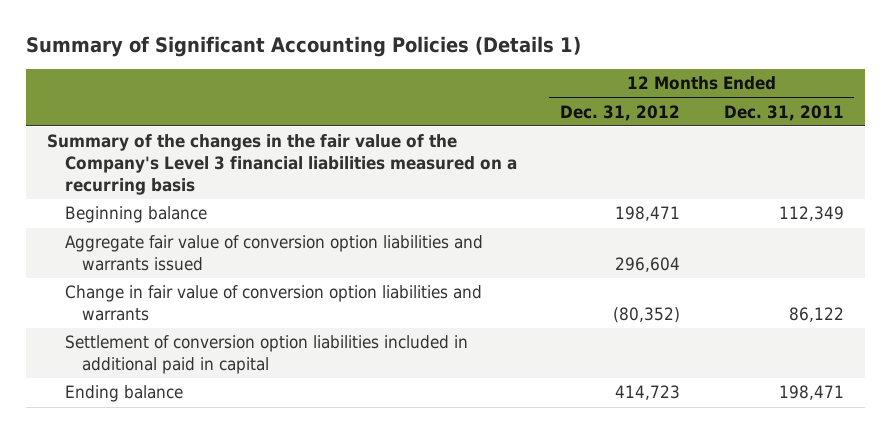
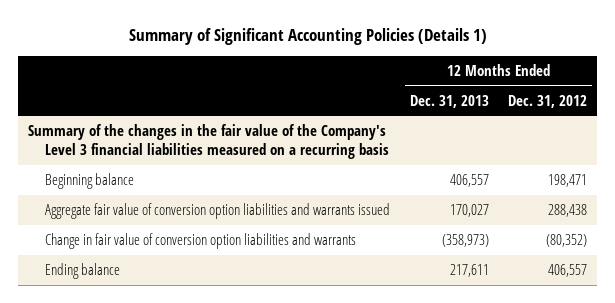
[723,104,844,121] Dec. 31, 2011 -> none
none -> [409,94,489,108] Dec. 31, 2013
[615,257,681,273] 296,604 -> [548,204,588,218] 288,438
[64,335,468,375] Settlement of conversion option liabilities included in additional paid in capital -> none
[615,385,681,401] 414,723 -> [548,264,588,278] 406,557

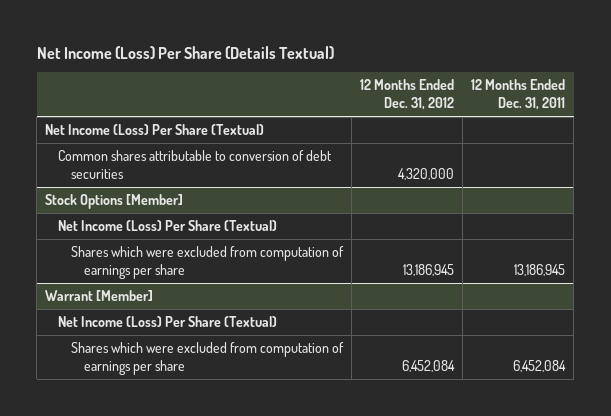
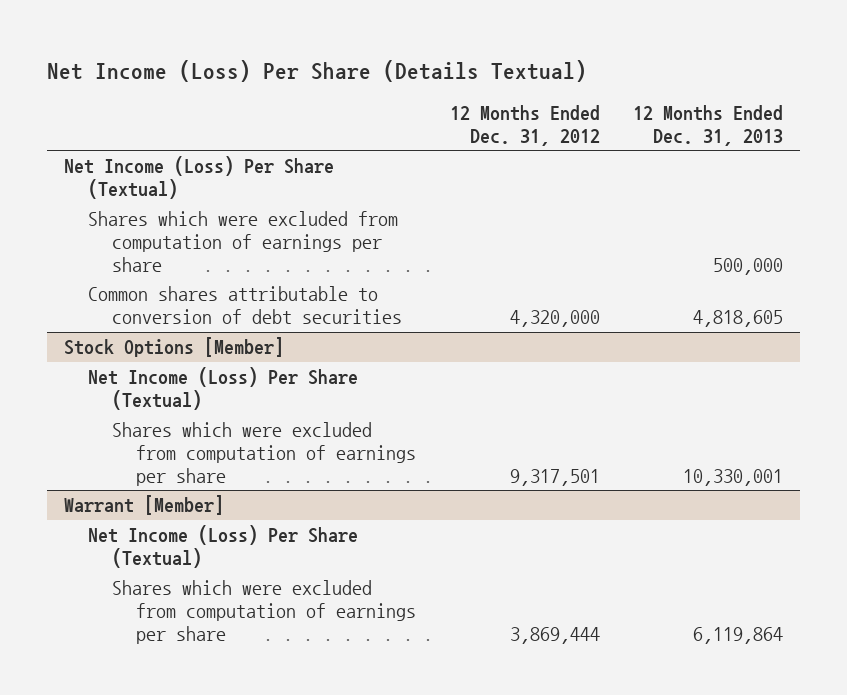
[471,79,566,111] 12 Months Ended Dec. 31, 2011 -> none
none -> [633,104,784,146] 12 Months Ended Dec. 31, 2013
none -> [87,211,398,272] Shares which were excluded from computation of earnings per share
[403,263,455,276] 13,186,945 -> [509,468,600,486] 9,317,501
[402,359,456,372] 6,452,084 -> [509,626,600,644] 3,869,444

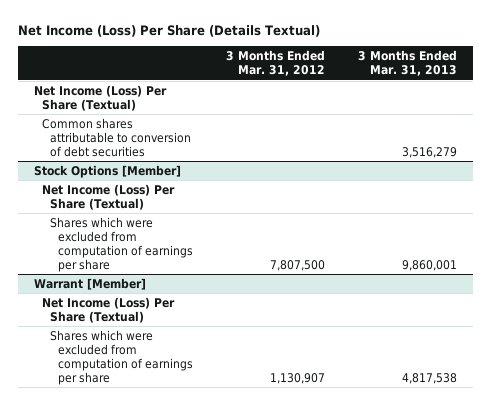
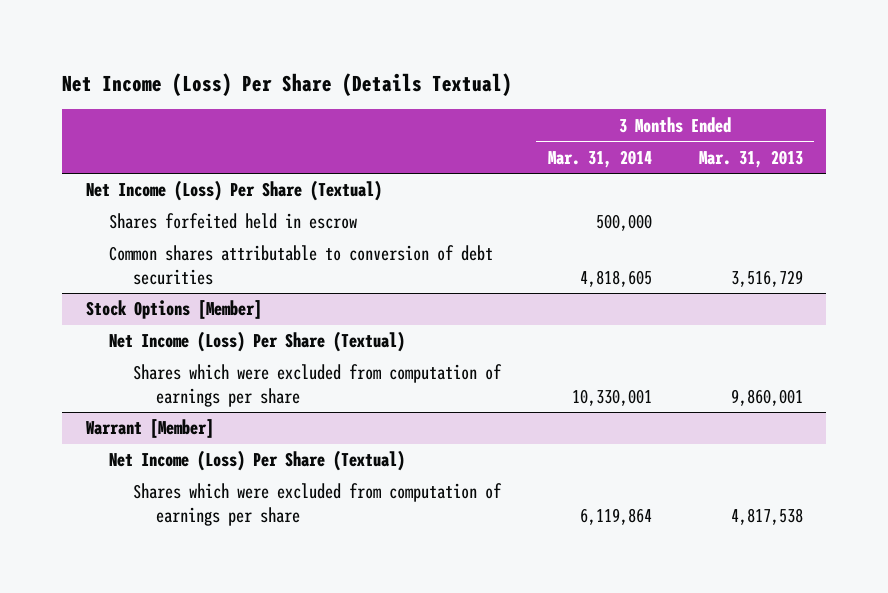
[225,50,325,77] 3 Months Ended Mar. 31, 2012 -> none
none -> [547,149,652,168] Mar. 31, 2014
none -> [109,213,358,230] Shares forfeited held in escrow
[401,146,457,158] 3,516,279 -> [730,269,803,287] 3,516,729

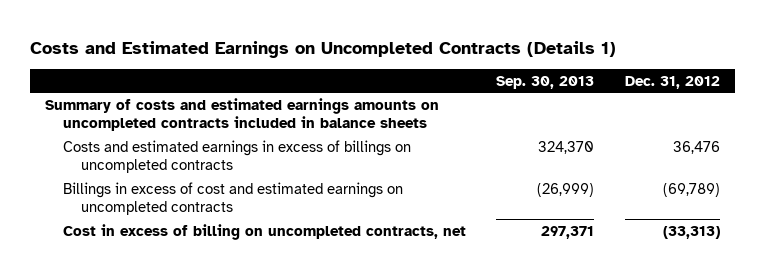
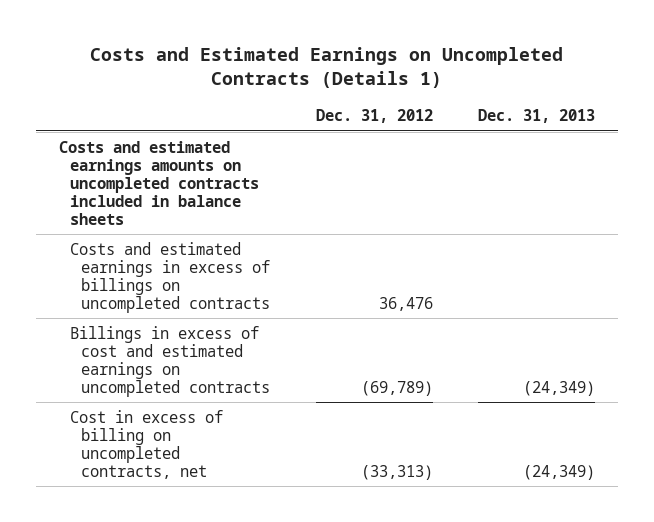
[496,75,595,89] Sep. 30, 2013 -> none
none -> [477,109,595,124] Dec. 31, 2013
[45,97,440,131] Summary of costs and estimated earnings amounts on uncompleted contracts included in balance sheets -> [58,140,260,226] Costs and estimated earnings amounts on uncompleted contracts included in balance sheets

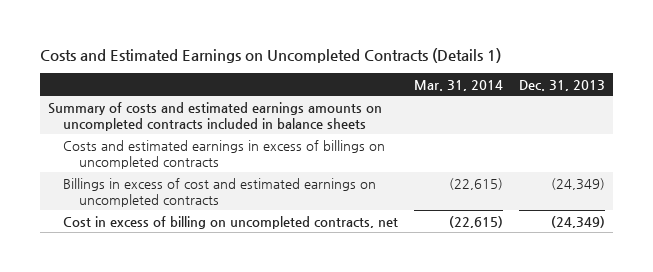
[315,109,433,124] Dec. 31, 2012 -> none
none -> [414,79,504,91] Mar. 31, 2014
[58,140,260,226] Costs and estimated earnings amounts on uncompleted contracts included in balance sheets -> [47,101,382,131] Summary of costs and estimated earnings amounts on uncompleted contracts included in balance sheets

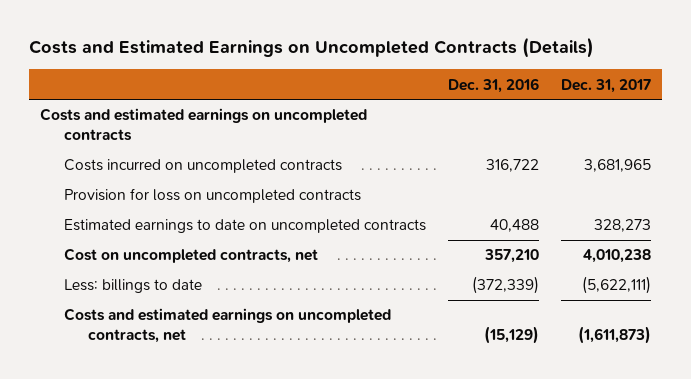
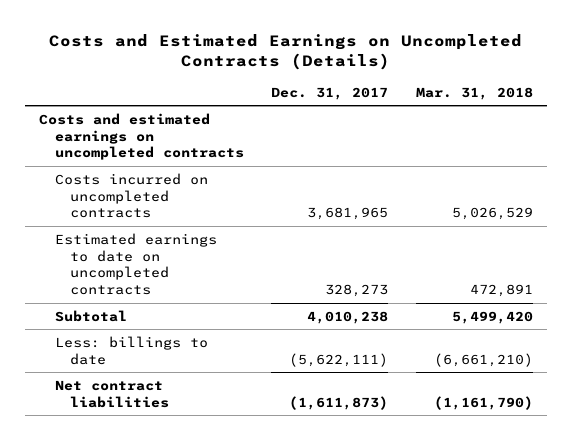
[447,77,539,93] Dec. 31, 2016 -> none
none -> [415,86,533,100] Mar. 31, 2018
[63,188,361,204] Provision for loss on uncompleted contracts -> none
[63,248,318,264] Cost on uncompleted contracts, net -> [54,309,127,322] Subtotal
[63,308,391,344] Costs and estimated earnings on uncompleted contracts, net -> [54,379,170,408] Net contract liabilities

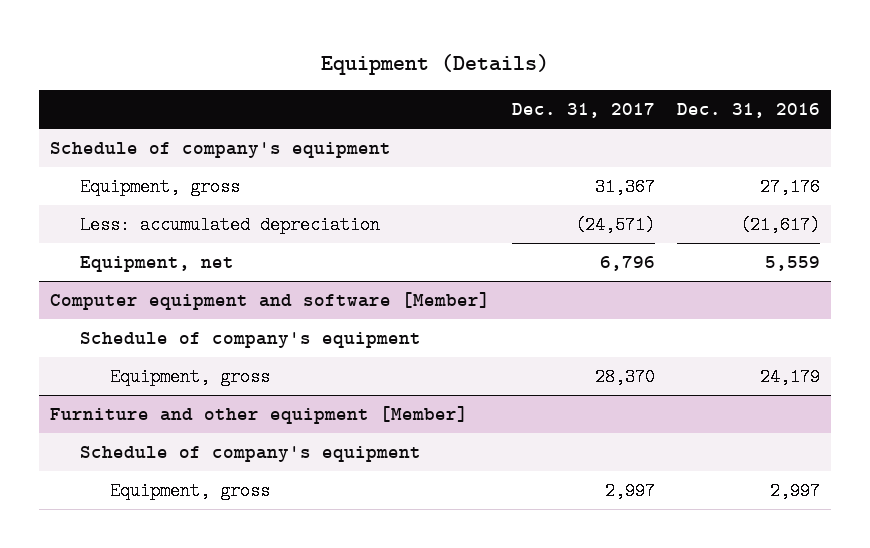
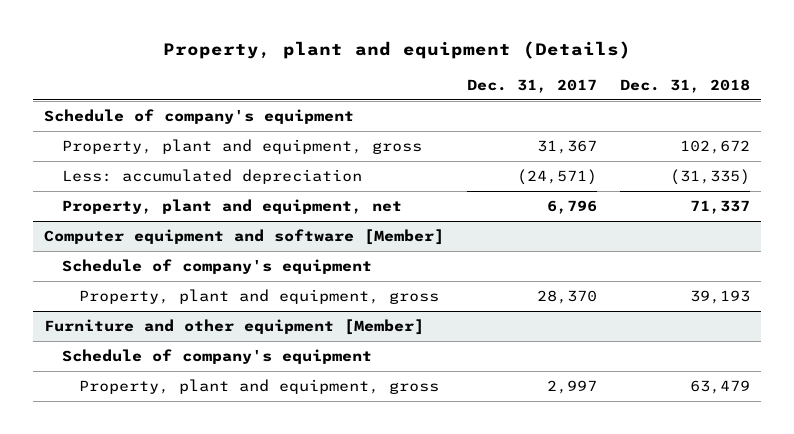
[321,54,550,76] Equipment (Details) -> [162,41,631,60] Property, plant and equipment (Details)
[677,103,821,119] Dec. 31, 2016 -> none
none -> [619,78,750,93] Dec. 31, 2018
[80,178,241,197] Equipment, gross -> [61,138,422,154] Property, plant and equipment, gross
[80,256,235,273] Equipment, net -> [61,198,402,214] Property, plant and equipment, net
[110,368,271,387] Equipment, gross -> [79,288,440,304] Property, plant and equipment, gross
[110,482,271,501] Equipment, gross -> [79,378,440,394] Property, plant and equipment, gross

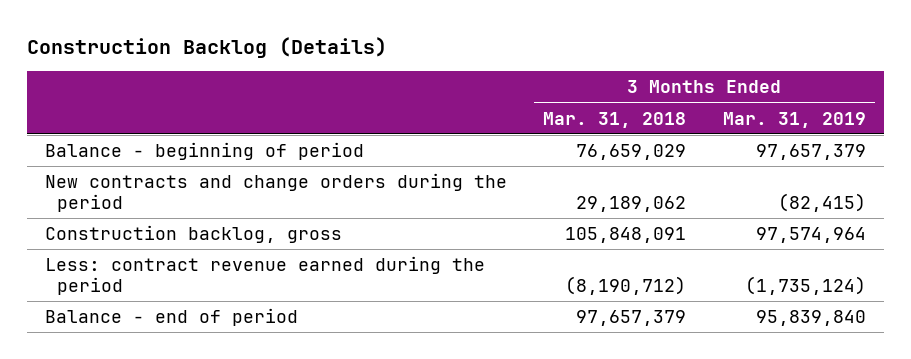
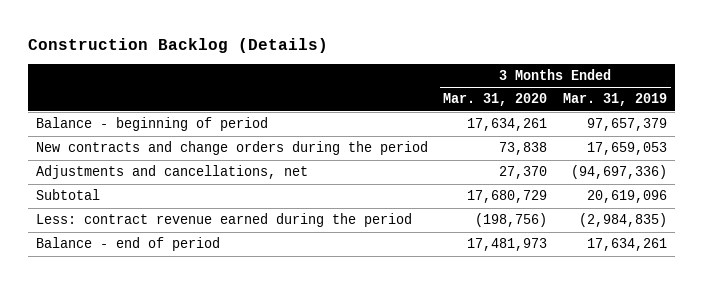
[543,111,687,128] Mar. 31, 2018 -> none
none -> [443,93,548,107] Mar. 31, 2020
[45,224,343,243] Construction backlog, gross -> none
[777,192,866,212] (82,415) -> [586,142,667,156] 17,659,053
none -> [36,165,309,180] Adjustments and cancellations, net
none -> [36,189,101,201] Subtotal
[744,275,866,295] (1,735,124) -> [578,213,667,228] (2,984,835)
[755,309,866,326] 95,839,840 -> [586,238,667,252] 17,634,261

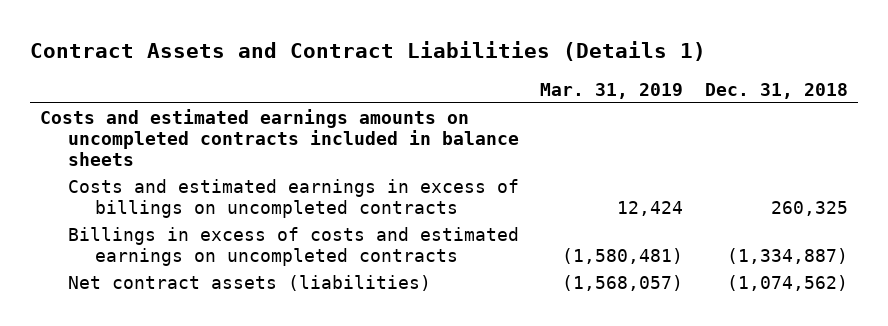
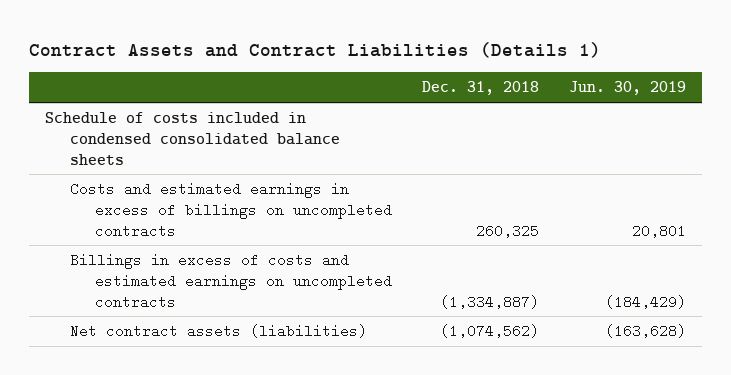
[540,82,684,99] Mar. 31, 2019 -> none
none -> [569,81,687,96] Jun. 30, 2019
[40,109,519,166] Costs and estimated earnings amounts on uncompleted contracts included in balance sheets -> [44,112,340,165] Schedule of costs included in condensed consolidated balance sheets

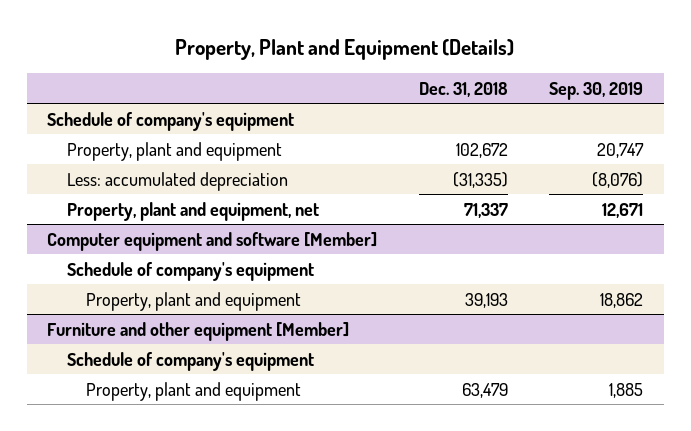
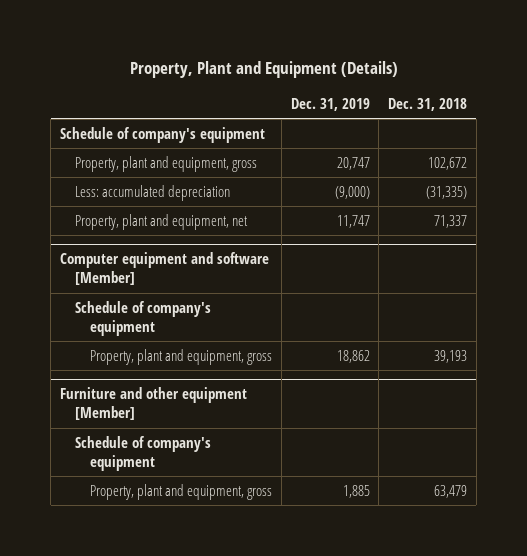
[549,81,644,100] Sep. 30, 2019 -> none
none -> [290,97,370,111] Dec. 31, 2019
[66,141,282,161] Property, plant and equipment -> [75,155,258,172] Property, plant and equipment, gross
[86,291,302,311] Property, plant and equipment -> [90,348,273,365] Property, plant and equipment, gross
[86,381,302,401] Property, plant and equipment -> [90,483,273,500] Property, plant and equipment, gross

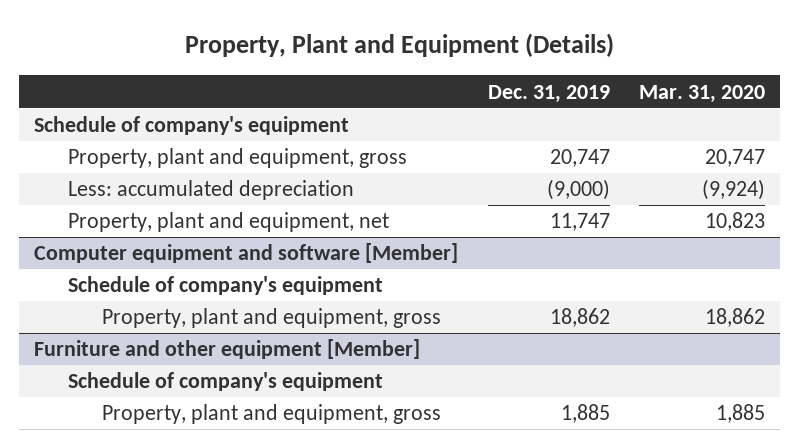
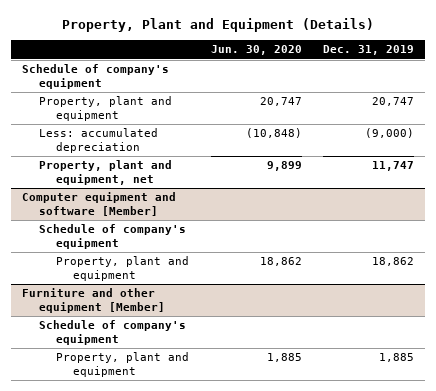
[639,84,766,103] Mar. 31, 2020 -> none
none -> [210,45,302,56] Jun. 30, 2020
[68,148,408,169] Property, plant and equipment, gross -> [39,96,173,121] Property, plant and equipment
[102,308,442,329] Property, plant and equipment, gross -> [55,256,189,281] Property, plant and equipment
[102,404,442,425] Property, plant and equipment, gross -> [55,352,189,377] Property, plant and equipment

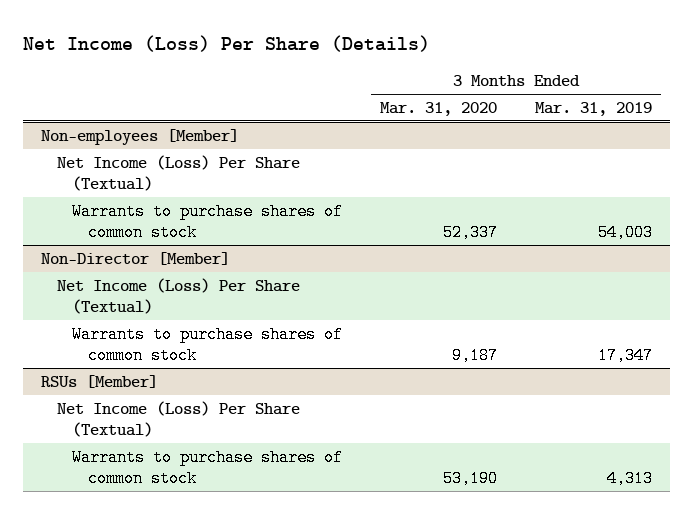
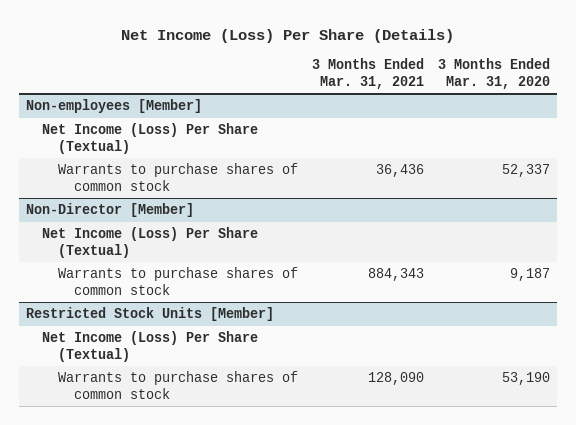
[534,101,652,116] Mar. 31, 2019 -> none
none -> [311,58,424,89] 3 Months Ended Mar. 31, 2021
[41,374,159,388] RSUs [Member] -> [25,307,274,322] Restricted Stock Units [Member]

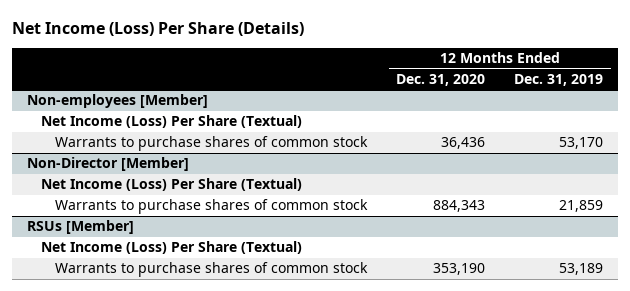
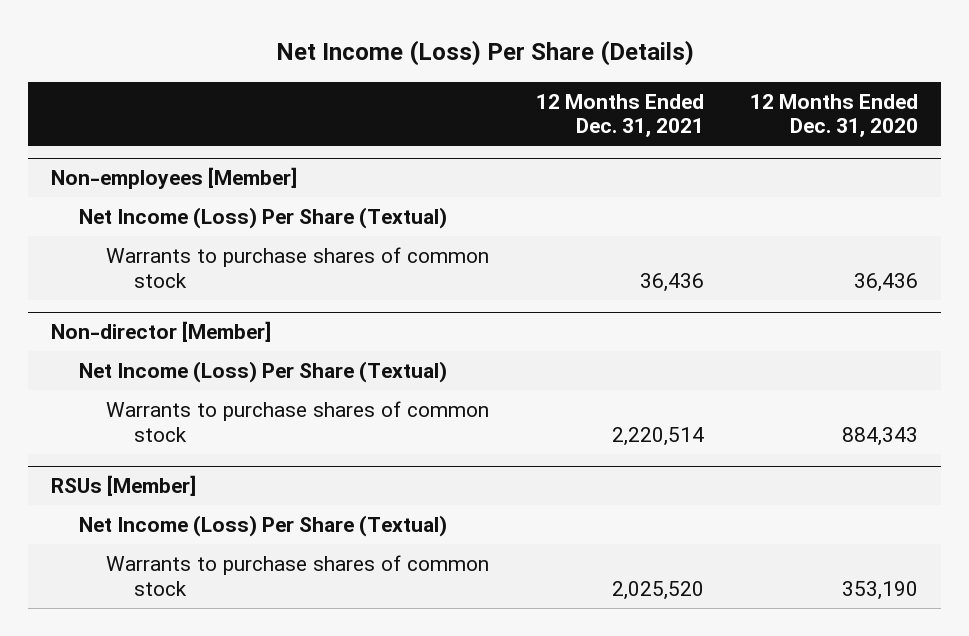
[514,73,604,86] Dec. 31, 2019 -> none
none -> [535,93,704,138] 12 Months Ended Dec. 31, 2021
[26,157,189,172] Non-Director [Member] -> [51,321,272,343] Non-director [Member]

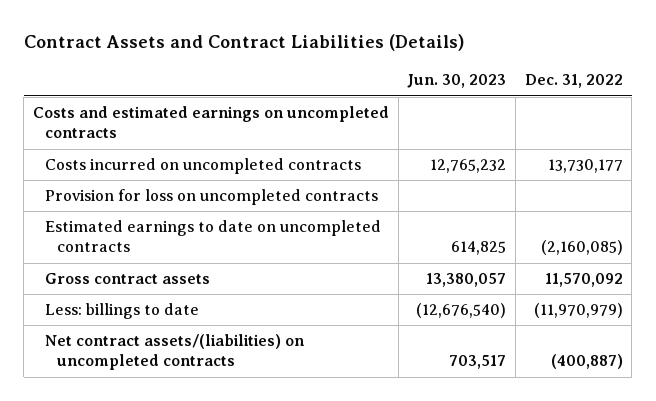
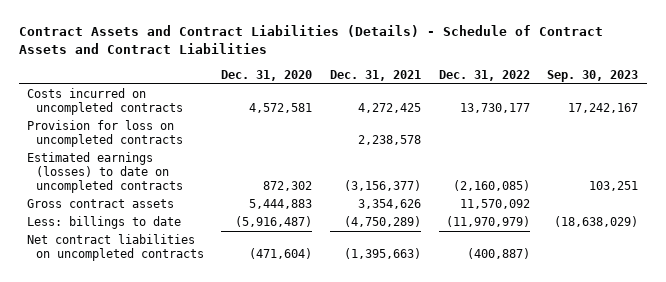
[23,34,464,52] Contract Assets and Contract Liabilities (Details) -> [18,25,603,55] Contract Assets and Contract Liabilities (Details) - Schedule of Contract Assets and Contract Liabilities
[407,74,507,89] Jun. 30, 2023 -> none
none -> [221,69,313,81] Dec. 31, 2020
none -> [329,69,421,81] Dec. 31, 2021
none -> [547,69,639,82] Sep. 30, 2023
[32,106,389,139] Costs and estimated earnings on uncompleted contracts -> none
[44,220,381,253] Estimated earnings to date on uncompleted contracts -> [27,152,183,193] Estimated earnings (losses) to date on uncompleted contracts
[44,334,305,371] Net contract assets/(liabilities) on uncompleted contracts -> [27,234,204,261] Net contract liabilities on uncompleted contracts

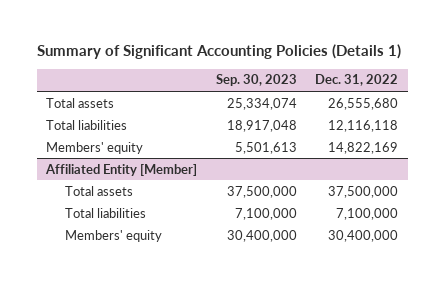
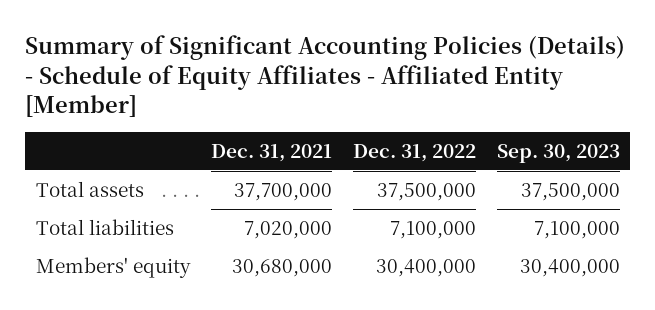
[36,44,401,60] Summary of Significant Accounting Policies (Details 1) -> [25,35,626,118] Summary of Significant Accounting Policies (Details) - Schedule of Equity Affiliates - Affiliated Entity [Member]
none -> [210,143,332,162] Dec. 31, 2021
[46,97,115,108] Total assets -> none
[46,119,128,130] Total liabilities -> none
[46,141,144,154] Members' equity -> none
[45,163,198,176] Affiliated Entity [Member] -> none

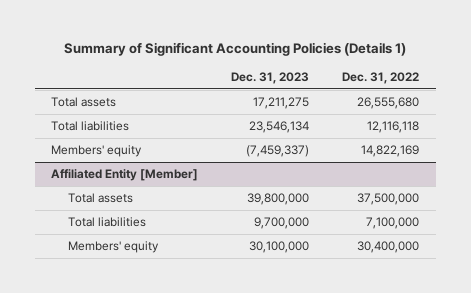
[25,35,626,118] Summary of Significant Accounting Policies (Details) - Schedule of Equity Affiliates - Affiliated Entity [Member] -> [64,42,407,57] Summary of Significant Accounting Policies (Details 1)
[210,143,332,162] Dec. 31, 2021 -> none
[496,143,620,163] Sep. 30, 2023 -> none
none -> [231,72,310,85] Dec. 31, 2023
none -> [51,97,117,108] Total assets
none -> [51,121,130,132] Total liabilities
none -> [51,145,143,158] Members' equity
none -> [51,169,199,182] Affiliated Entity [Member]

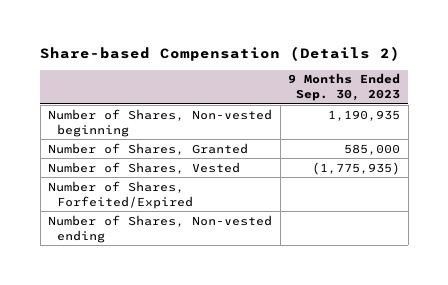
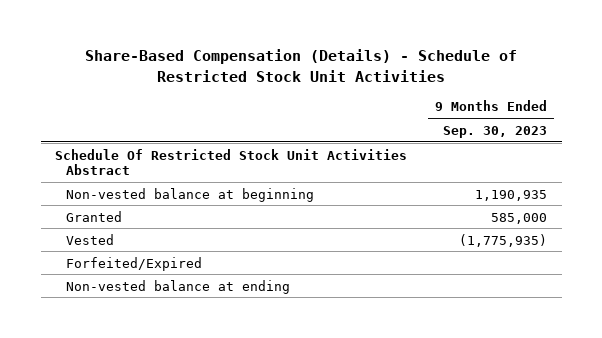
[40,46,401,62] Share-based Compensation (Details 2) -> [85,49,518,82] Share-Based Compensation (Details) - Schedule of Restricted Stock Unit Activities
none -> [54,148,407,176] Schedule Of Restricted Stock Unit Activities Abstract
[48,108,273,137] Number of Shares, Non-vested beginning -> [66,187,315,202] Non-vested balance at beginning
[48,142,249,155] Number of Shares, Granted -> [66,210,123,222] Granted
[48,161,241,174] Number of Shares, Vested -> [66,233,115,245] Vested
[48,180,194,209] Number of Shares, Forfeited/Expired -> [66,256,203,271] Forfeited/Expired
[48,214,273,243] Number of Shares, Non-vested ending -> [66,279,291,294] Non-vested balance at ending

